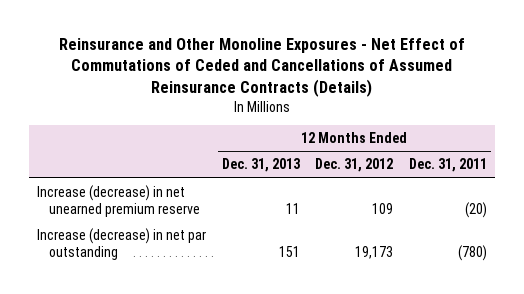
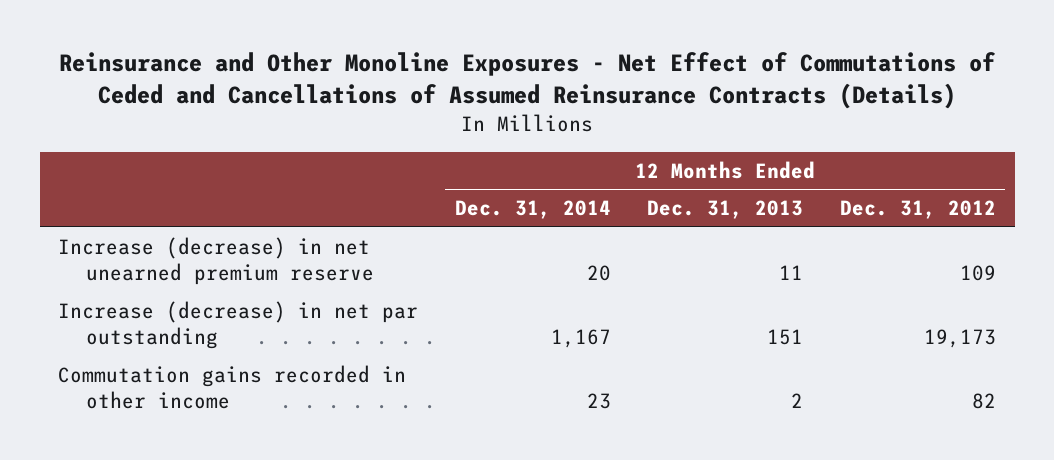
[409,158,488,173] Dec. 31, 2011 -> none
none -> [454,200,611,220] Dec. 31, 2014
none -> [57,364,406,410] Commutation gains recorded in other income

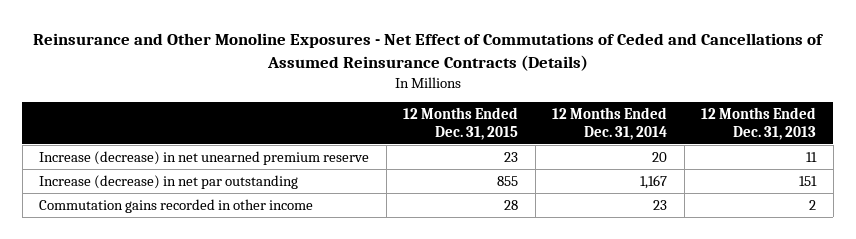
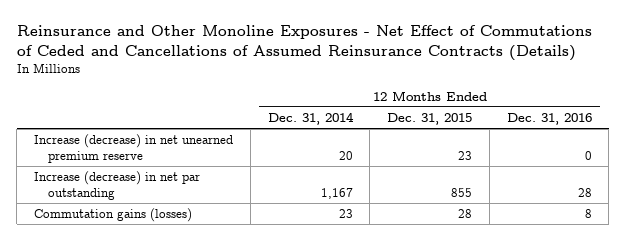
[701,107,817,140] 12 Months Ended Dec. 31, 2013 -> none
none -> [506,112,592,125] Dec. 31, 2016
[39,199,314,214] Commutation gains recorded in other income -> [34,208,193,223] Commutation gains (losses)

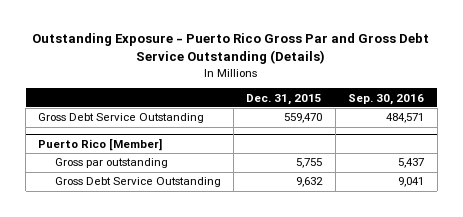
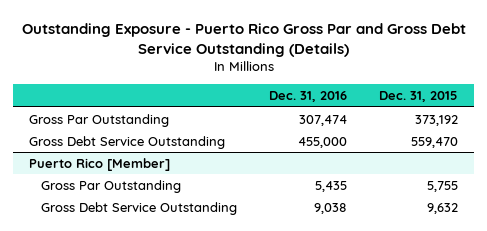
[348,93,425,105] Sep. 30, 2016 -> none
none -> [268,90,347,102] Dec. 31, 2016
none -> [29,113,170,127] Gross Par Outstanding
[54,158,168,169] Gross par outstanding -> [40,179,181,193] Gross Par Outstanding

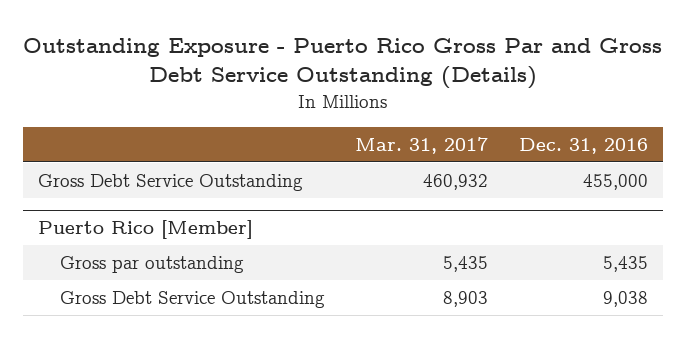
[378,90,458,102] Dec. 31, 2015 -> none
none -> [355,137,489,155] Mar. 31, 2017
[29,113,170,127] Gross Par Outstanding -> none
[40,179,181,193] Gross Par Outstanding -> [60,256,245,274] Gross par outstanding

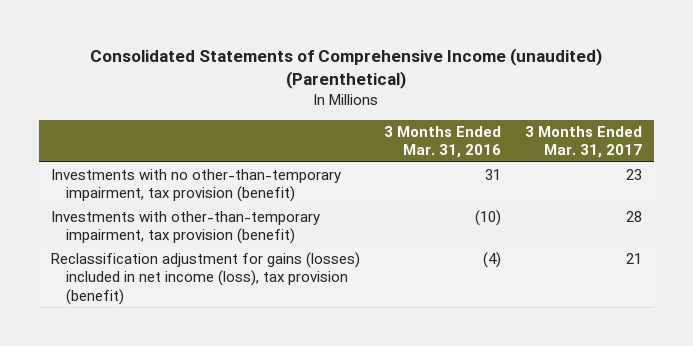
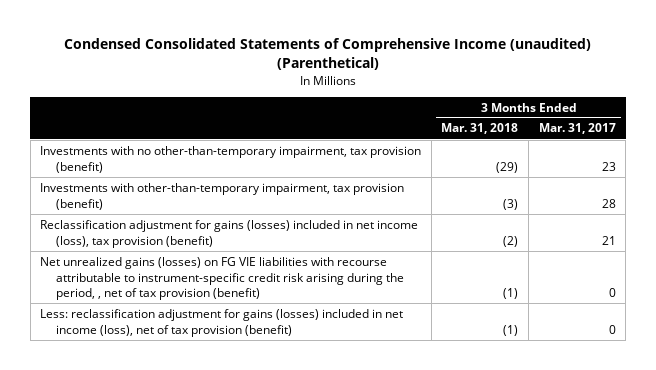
[90,47,603,89] Consolidated Statements of Comprehensive Income (unaudited) (Parenthetical) -> [63,38,591,71] Condensed Consolidated Statements of Comprehensive Income (unaudited) (Parenthetical)
[383,125,501,159] 3 Months Ended Mar. 31, 2016 -> none
none -> [441,123,519,135] Mar. 31, 2018
none -> [40,256,405,301] Net unrealized gains (losses) on FG VIE liabilities with recourse attributable to instrument-specific credit risk arising during the period, , net of tax provision (benefit)
none -> [40,308,404,337] Less: reclassification adjustment for gains (losses) included in net income (loss), net of tax provision (benefit)

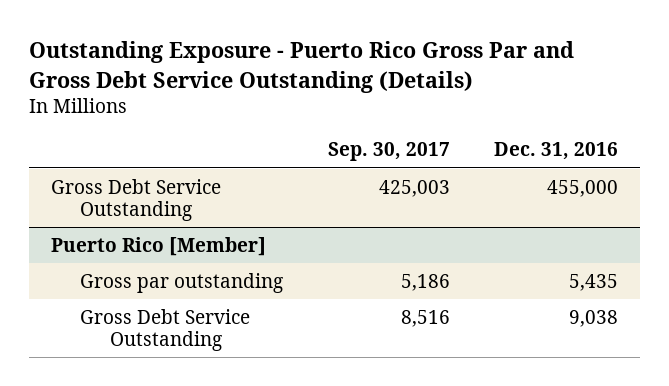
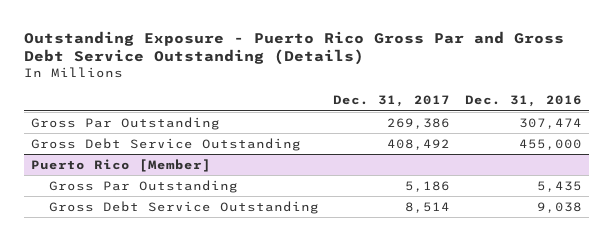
[327,142,450,162] Sep. 30, 2017 -> none
none -> [333,95,451,108] Dec. 31, 2017
none -> [31,116,221,130] Gross Par Outstanding
[80,272,284,293] Gross par outstanding -> [48,179,238,193] Gross Par Outstanding

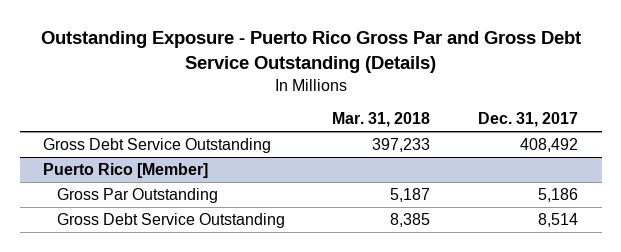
[464,95,582,108] Dec. 31, 2016 -> none
none -> [332,112,431,128] Mar. 31, 2018
[31,116,221,130] Gross Par Outstanding -> none

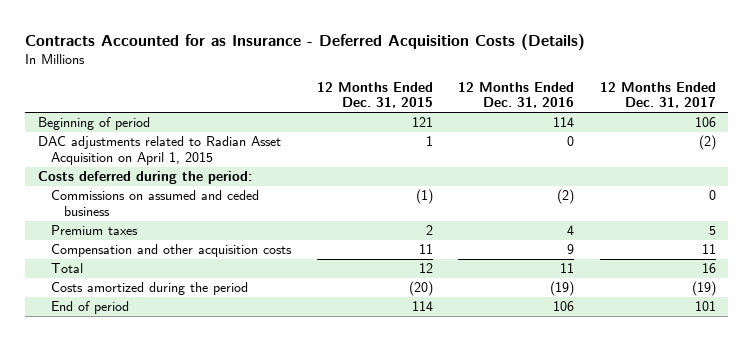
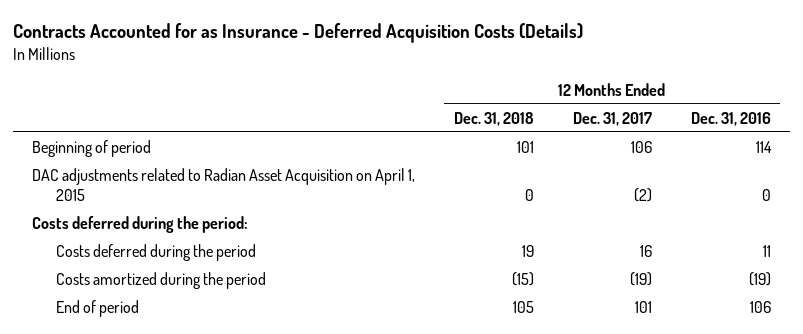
[316,81,433,109] 12 Months Ended Dec. 31, 2015 -> none
none -> [454,111,535,126] Dec. 31, 2018
[51,190,260,216] Commissions on assumed and ceded business -> none
[51,225,139,236] Premium taxes -> none
[51,244,293,258] Compensation and other acquisition costs -> none
[51,263,84,274] Total -> [55,243,256,261] Costs deferred during the period

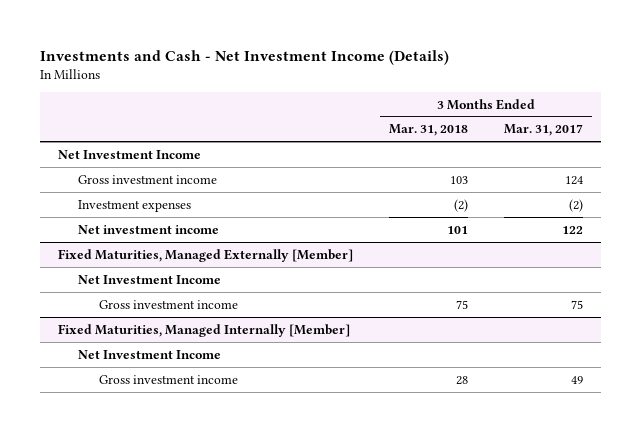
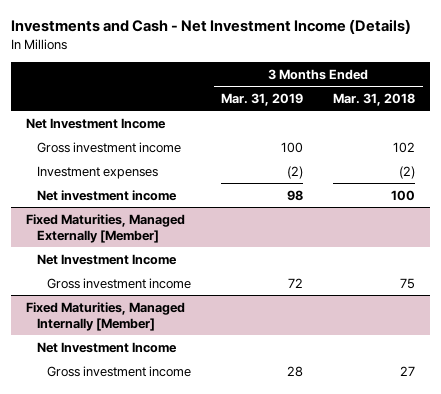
[504,124,584,137] Mar. 31, 2017 -> none
none -> [221,92,304,106] Mar. 31, 2019
[450,175,469,184] 103 -> [393,141,416,153] 102
[447,225,469,234] 101 -> [391,189,416,201] 100
[456,375,469,385] 28 -> [400,365,416,376] 27

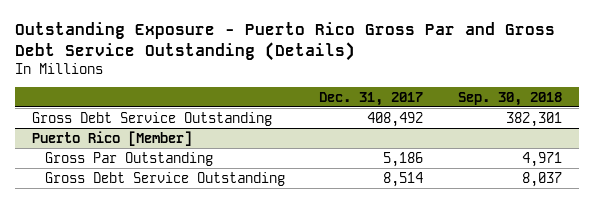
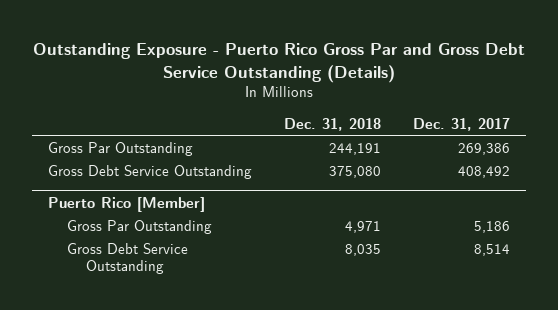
[457,91,562,106] Sep. 30, 2018 -> none
none -> [284,117,382,131] Dec. 31, 2018
none -> [48,141,194,156] Gross Par Outstanding

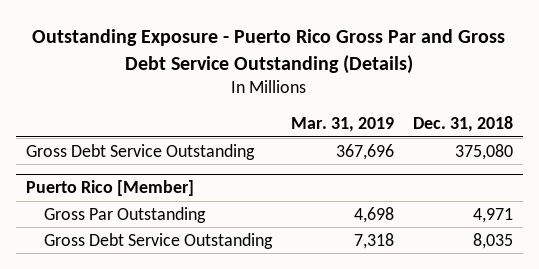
[412,117,510,131] Dec. 31, 2017 -> none
none -> [290,117,394,133] Mar. 31, 2019
[48,141,194,156] Gross Par Outstanding -> none

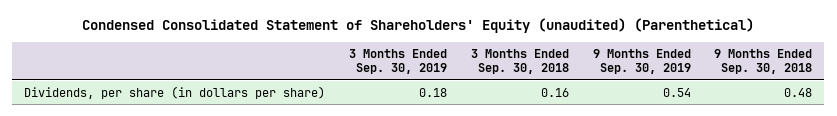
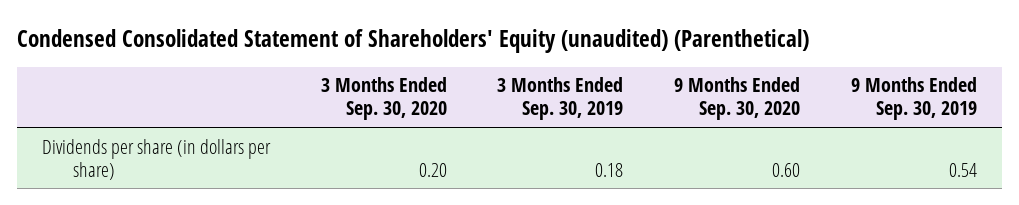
[470,49,569,75] 3 Months Ended Sep. 30, 2018 -> none
[714,49,813,75] 9 Months Ended Sep. 30, 2018 -> none
none -> [320,77,447,121] 3 Months Ended Sep. 30, 2020
none -> [673,77,800,121] 9 Months Ended Sep. 30, 2020
[24,86,326,100] Dividends, per share (in dollars per share) -> [41,138,271,180] Dividends per share (in dollars per share)

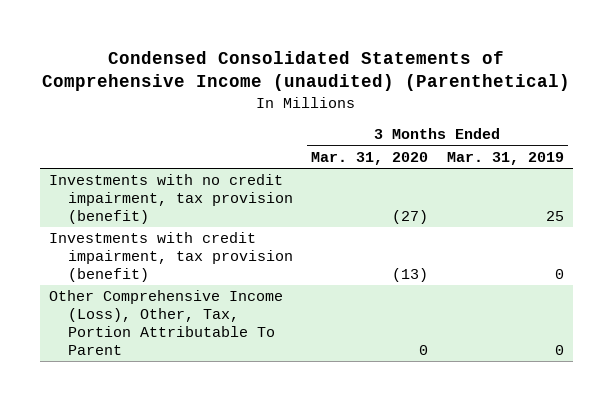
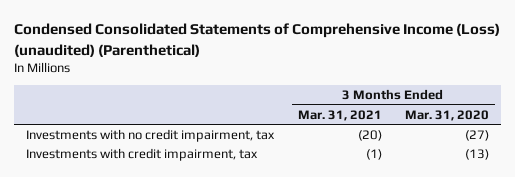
[42,50,571,92] Condensed Consolidated Statements of Comprehensive Income (unaudited) (Parenthetical) -> [13,23,500,57] Condensed Consolidated Statements of Comprehensive Income (Loss) (unaudited) (Parenthetical)
[446,151,564,165] Mar. 31, 2019 -> none
none -> [297,109,382,121] Mar. 31, 2021
[49,290,284,355] Other Comprehensive Income (Loss), Other, Tax, Portion Attributable To Parent -> none
[49,174,294,225] Investments with no credit impairment, tax provision (benefit) -> [25,128,275,142] Investments with no credit impairment, tax
[49,232,294,283] Investments with credit impairment, tax provision (benefit) -> [25,147,258,161] Investments with credit impairment, tax

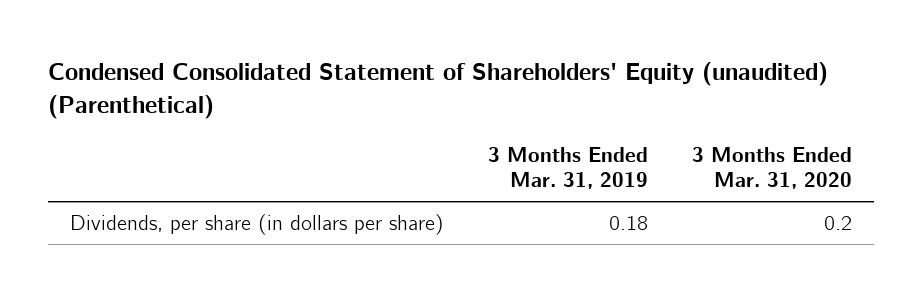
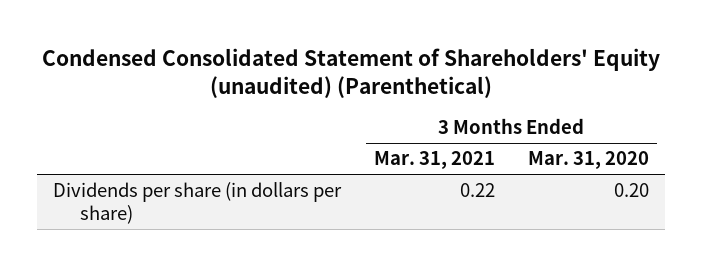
[487,146,648,190] 3 Months Ended Mar. 31, 2019 -> none
none -> [374,151,496,170] Mar. 31, 2021
[69,213,444,235] Dividends, per share (in dollars per share) -> [53,182,343,225] Dividends per share (in dollars per share)
[824,215,853,230] 0.2 -> [613,183,649,198] 0.20

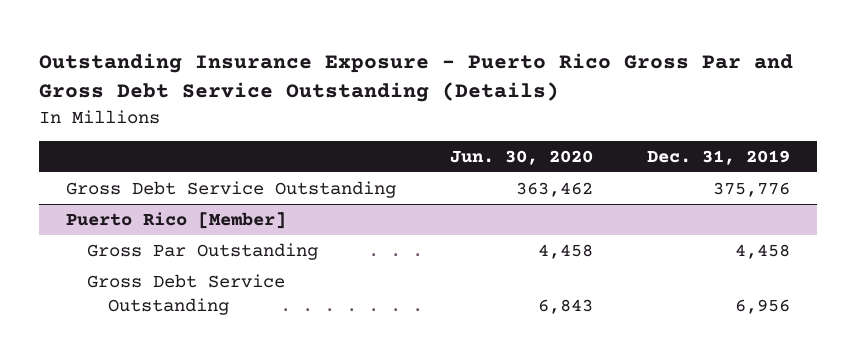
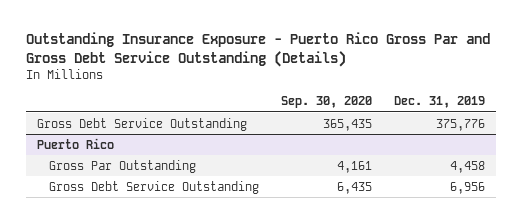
[449,150,593,166] Jun. 30, 2020 -> none
none -> [281,96,373,109] Sep. 30, 2020
[65,211,286,229] Puerto Rico [Member] -> [37,137,115,149] Puerto Rico

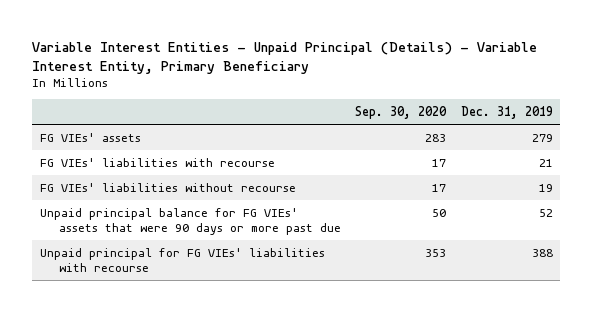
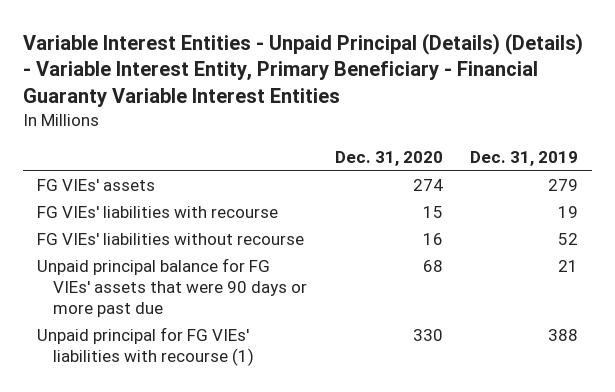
[32,41,538,74] Variable Interest Entities - Unpaid Principal (Details) - Variable Interest Entity, Primary Beneficiary -> [22,32,583,108] Variable Interest Entities - Unpaid Principal (Details) (Details) - Variable Interest Entity, Primary Beneficiary - Financial Guaranty Variable Interest Entities
[355,106,448,120] Sep. 30, 2020 -> none
none -> [334,151,443,167] Dec. 31, 2020
[538,158,553,167] 21 -> [558,205,579,218] 19
[538,183,553,192] 19 -> [558,232,579,245] 52
[538,208,553,217] 52 -> [558,259,579,272] 21
[39,247,325,272] Unpaid principal for FG VIEs' liabilities with recourse -> [36,326,254,366] Unpaid principal for FG VIEs' liabilities with recourse (1)

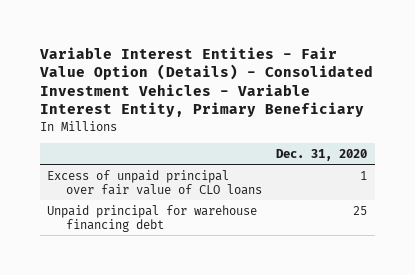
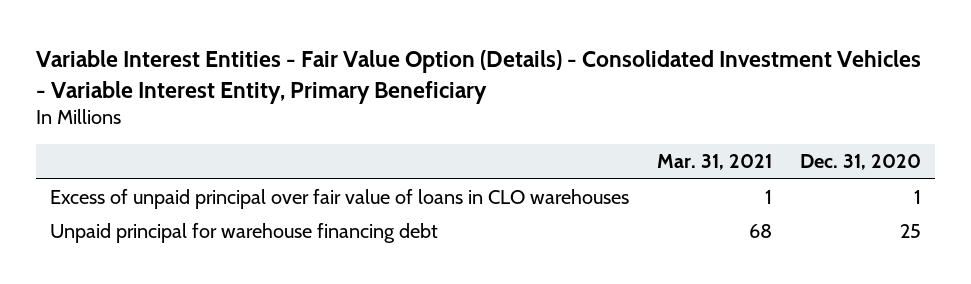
none -> [657,154,773,171] Mar. 31, 2021
[47,169,262,195] Excess of unpaid principal over fair value of CLO loans -> [50,189,630,210] Excess of unpaid principal over fair value of loans in CLO warehouses

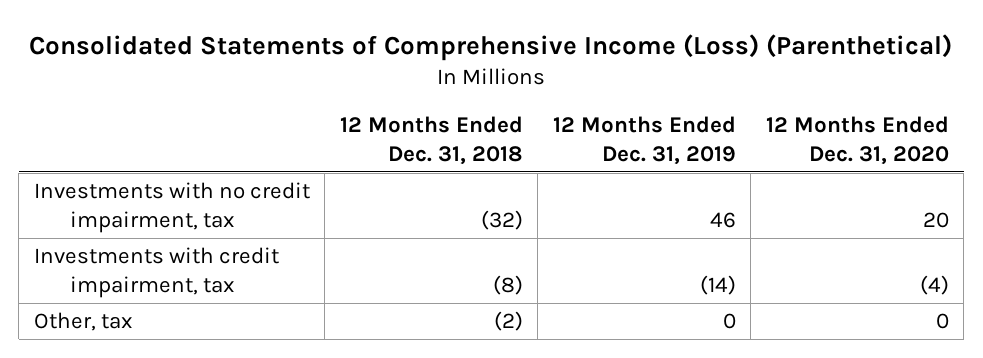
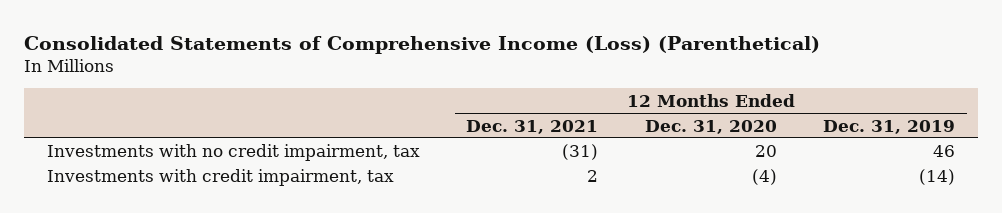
[339,116,523,166] 12 Months Ended Dec. 31, 2018 -> none
none -> [466,119,599,134] Dec. 31, 2021
[33,311,133,331] Other, tax -> none

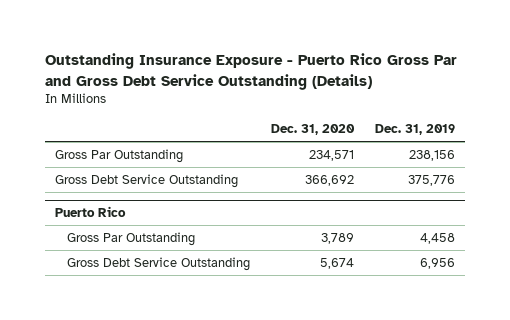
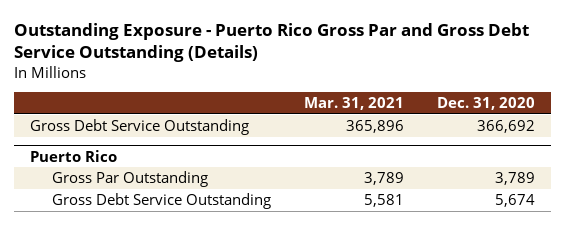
[44,53,457,90] Outstanding Insurance Exposure - Puerto Rico Gross Par and Gross Debt Service Outstanding (Details) -> [13,23,529,63] Outstanding Exposure - Puerto Rico Gross Par and Gross Debt Service Outstanding (Details)
[374,124,455,136] Dec. 31, 2019 -> none
none -> [303,97,404,111] Mar. 31, 2021
[55,148,184,163] Gross Par Outstanding -> none

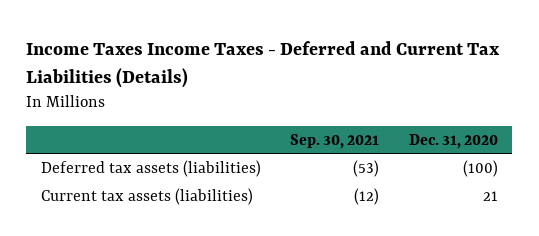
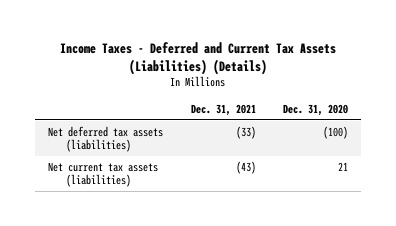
[26,40,501,88] Income Taxes Income Taxes - Deferred and Current Tax Liabilities (Details) -> [60,41,337,75] Income Taxes - Deferred and Current Tax Assets (Liabilities) (Details)
[290,133,380,149] Sep. 30, 2021 -> none
none -> [190,103,256,116] Dec. 31, 2021
[41,160,262,178] Deferred tax assets (liabilities) -> [48,126,164,153] Net deferred tax assets (liabilities)
[41,188,254,206] Current tax assets (liabilities) -> [48,162,159,188] Net current tax assets (liabilities)

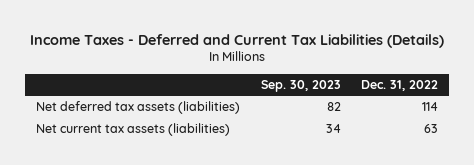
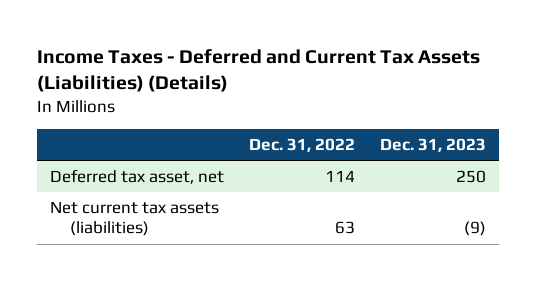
[30,33,445,48] Income Taxes - Deferred and Current Tax Liabilities (Details) -> [37,49,481,93] Income Taxes - Deferred and Current Tax Assets (Liabilities) (Details)
[260,79,341,92] Sep. 30, 2023 -> none
none -> [379,137,486,152] Dec. 31, 2023
[35,101,240,115] Net deferred tax assets (liabilities) -> [49,169,224,185] Deferred tax asset, net

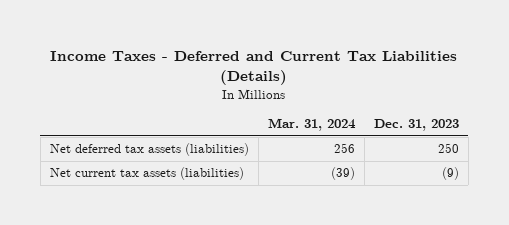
[37,49,481,93] Income Taxes - Deferred and Current Tax Assets (Liabilities) (Details) -> [50,50,458,86] Income Taxes - Deferred and Current Tax Liabilities (Details)
[248,137,355,152] Dec. 31, 2022 -> none
none -> [267,118,356,132] Mar. 31, 2024
[49,169,224,185] Deferred tax asset, net -> [49,143,249,157] Net deferred tax assets (liabilities)

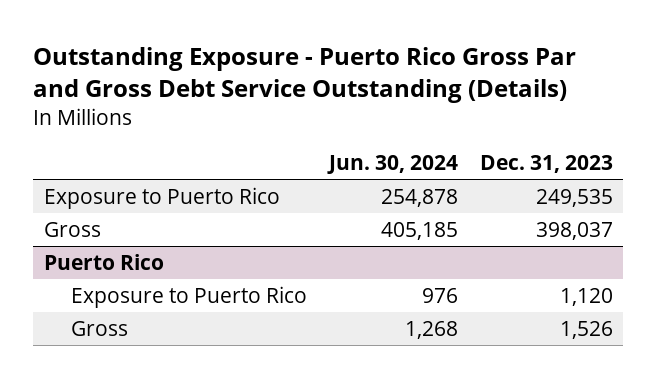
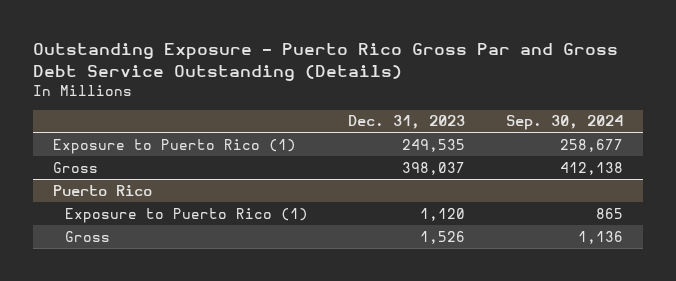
[326,155,458,175] Jun. 30, 2024 -> none
none -> [505,115,623,131] Sep. 30, 2024
[43,186,280,209] Exposure to Puerto Rico -> [52,138,296,154] Exposure to Puerto Rico (1)
[71,285,308,308] Exposure to Puerto Rico -> [64,207,308,223] Exposure to Puerto Rico (1)

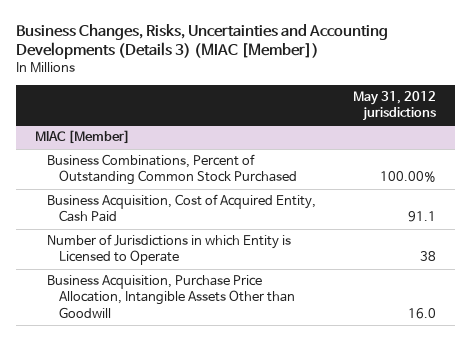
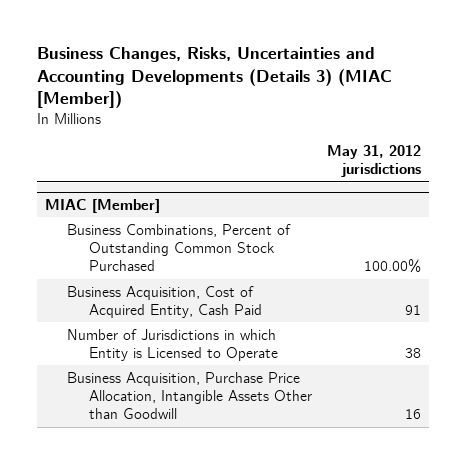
[408,211,437,223] 91.1 -> [405,304,422,315] 91
[408,307,437,319] 16.0 -> [405,409,422,420] 16

